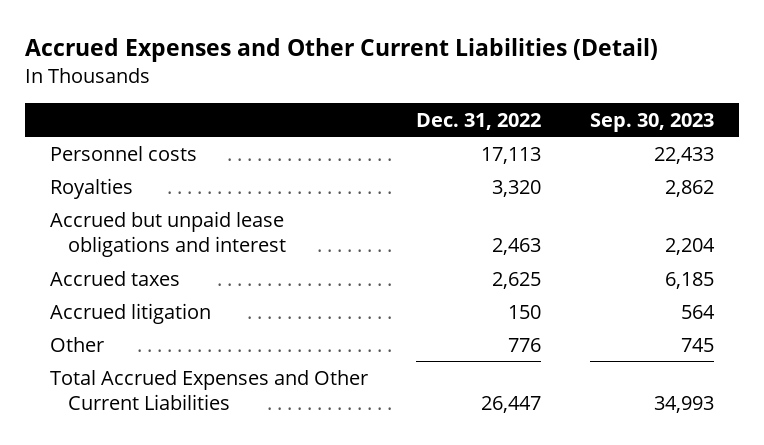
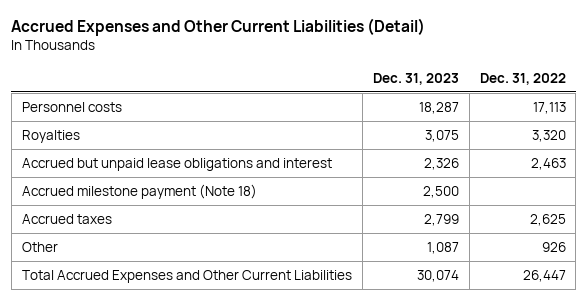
[590,112,715,132] Sep. 30, 2023 -> none
none -> [372,72,459,85] Dec. 31, 2023
none -> [21,183,257,199] Accrued milestone payment (Note 18)
[49,302,211,324] Accrued litigation -> none
[508,337,542,352] 776 -> [541,241,566,252] 926

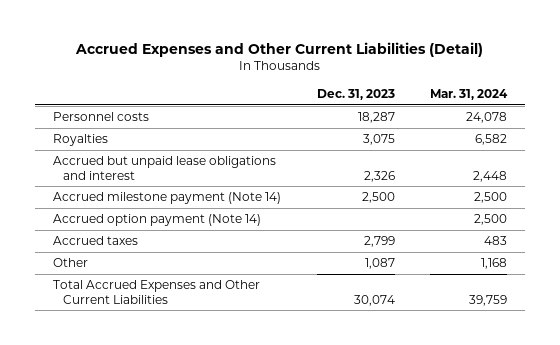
[479,72,566,85] Dec. 31, 2022 -> none
none -> [430,88,509,100] Mar. 31, 2024
[21,183,257,199] Accrued milestone payment (Note 18) -> [53,192,282,205] Accrued milestone payment (Note 14)
none -> [53,214,262,227] Accrued option payment (Note 14)

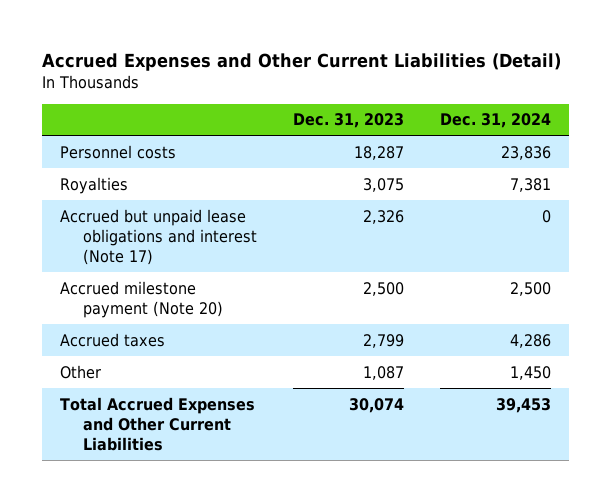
[430,88,509,100] Mar. 31, 2024 -> none
none -> [439,113,551,129] Dec. 31, 2024
[53,214,262,227] Accrued option payment (Note 14) -> none
[53,156,277,180] Accrued but unpaid lease obligations and interest -> [60,208,257,265] Accrued but unpaid lease obligations and interest (Note 17)
[53,192,282,205] Accrued milestone payment (Note 14) -> [60,280,223,318] Accrued milestone payment (Note 20)

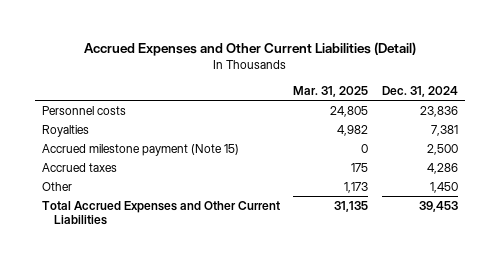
[292,113,404,129] Dec. 31, 2023 -> none
none -> [293,86,369,98] Mar. 31, 2025
[60,208,257,265] Accrued but unpaid lease obligations and interest (Note 17) -> none
[60,280,223,318] Accrued milestone payment (Note 20) -> [41,143,239,156] Accrued milestone payment (Note 15)

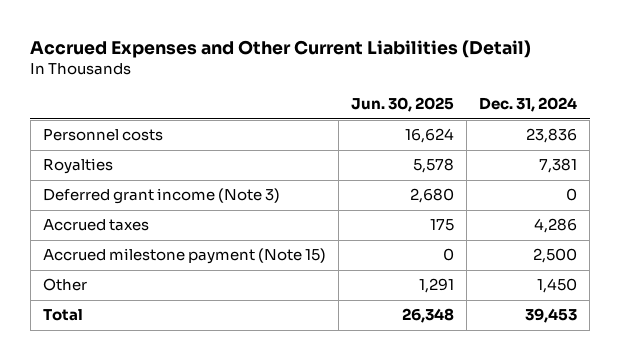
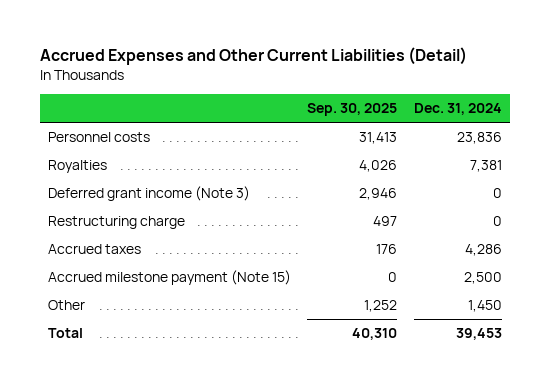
[351,97,455,113] Jun. 30, 2025 -> none
none -> [307,103,398,117] Sep. 30, 2025
none -> [47,216,185,230] Restructuring charge

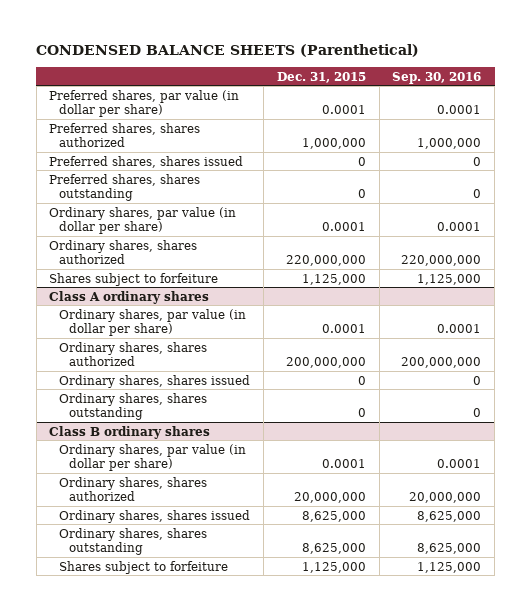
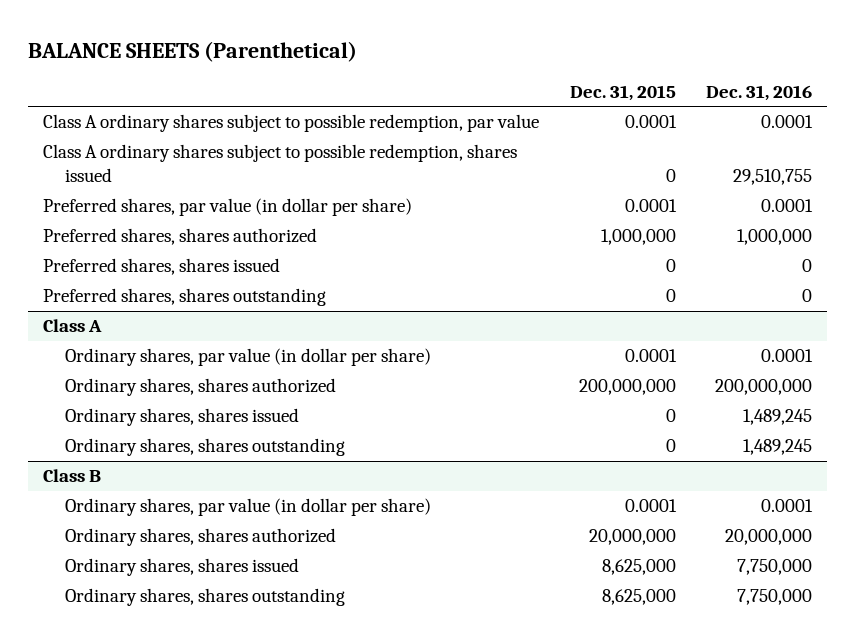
[36,43,420,57] CONDENSED BALANCE SHEETS (Parenthetical) -> [28,40,358,62] BALANCE SHEETS (Parenthetical)
[392,71,482,84] Sep. 30, 2016 -> none
none -> [706,84,813,101] Dec. 31, 2016
none -> [43,114,540,133] Class A ordinary shares subject to possible redemption, par value
none -> [43,144,518,183] Class A ordinary shares subject to possible redemption, shares issued
[49,206,237,234] Ordinary shares, par value (in dollar per share) -> none
[49,239,198,264] Ordinary shares, shares authorized -> none
[49,272,219,286] Shares subject to forfeiture -> none
[49,290,210,304] Class A ordinary shares -> [43,319,103,333] Class A
[49,425,211,439] Class B ordinary shares -> [43,469,102,483] Class B
[59,560,229,574] Shares subject to forfeiture -> none

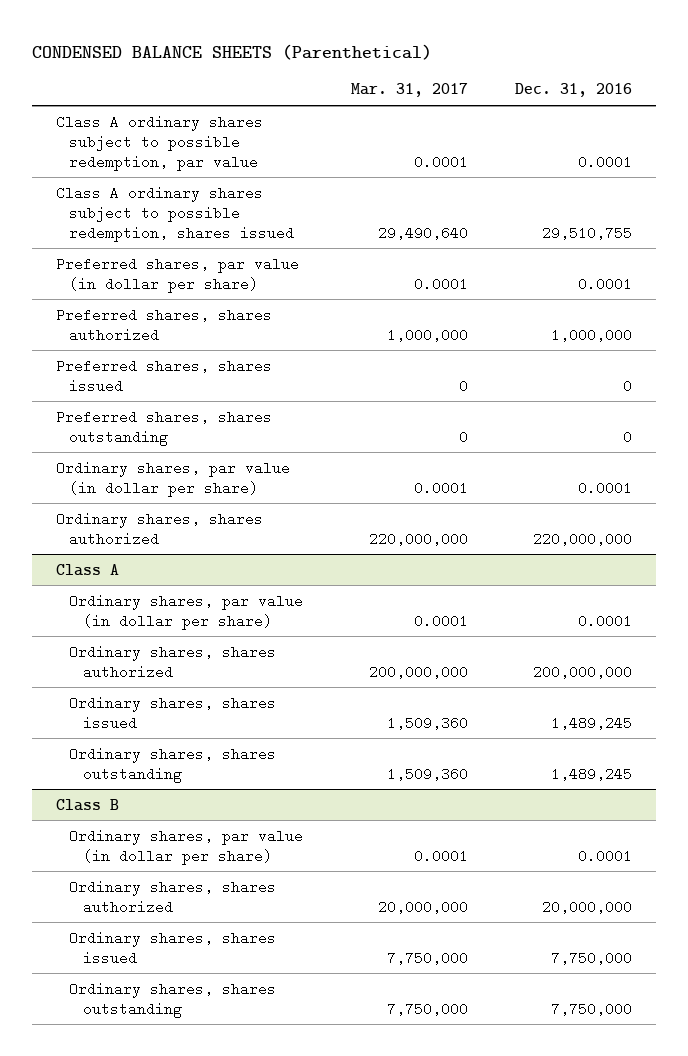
[28,40,358,62] BALANCE SHEETS (Parenthetical) -> [32,43,433,60] CONDENSED BALANCE SHEETS (Parenthetical)
[569,84,676,101] Dec. 31, 2015 -> none
none -> [350,83,468,98] Mar. 31, 2017
none -> [55,460,290,497] Ordinary shares, par value (in dollar per share)
none -> [55,511,263,546] Ordinary shares, shares authorized

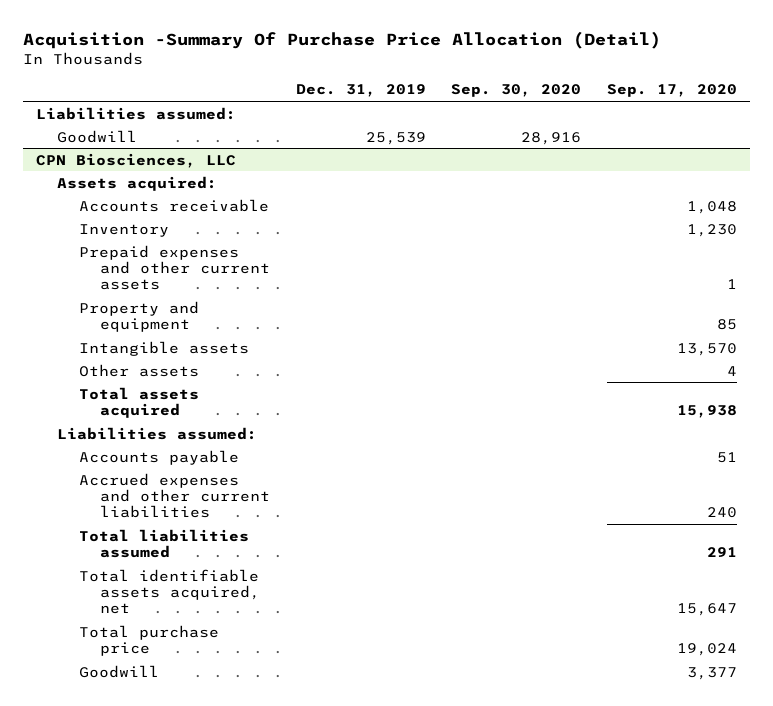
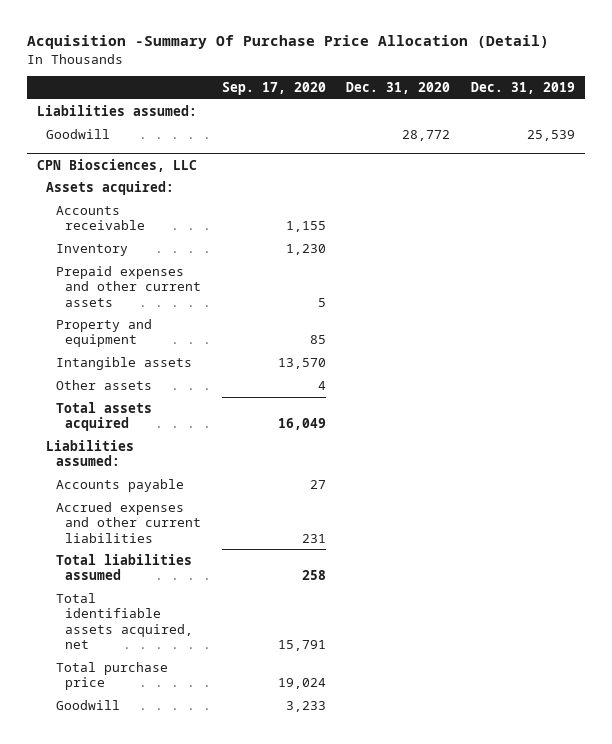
[451,84,582,98] Sep. 30, 2020 -> none
none -> [346,82,451,95] Dec. 31, 2020
[687,200,738,214] 1,048 -> [285,221,326,233] 1,155
[727,279,738,290] 1 -> [317,297,326,307] 5
[677,404,738,418] 15,938 -> [277,418,326,431] 16,049
[717,451,738,463] 51 -> [309,479,326,489] 27
[707,507,738,519] 240 -> [301,533,326,543] 231
[707,546,738,557] 291 -> [301,570,326,581] 258
[677,603,738,617] 15,647 -> [277,640,326,652] 15,791
[687,666,738,680] 3,377 -> [285,700,326,712] 3,233

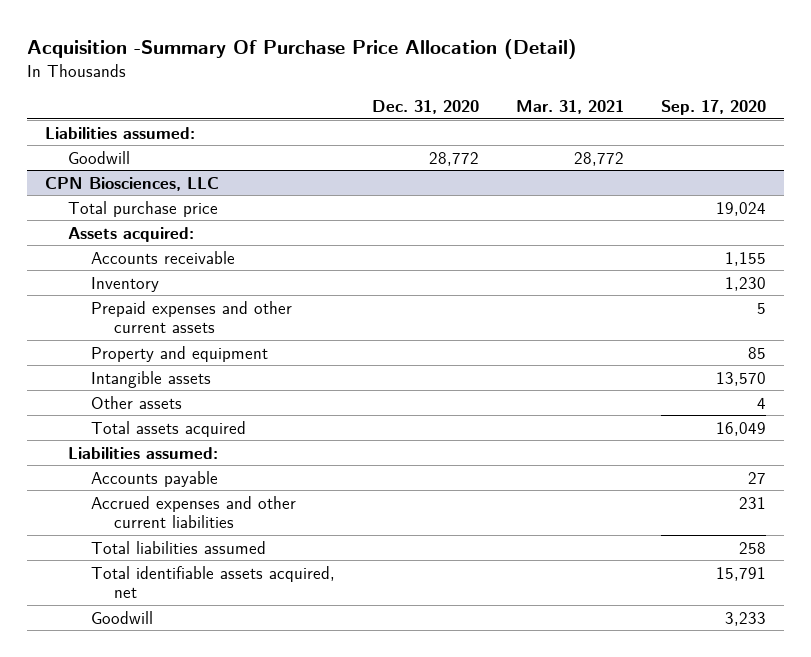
[471,82,576,95] Dec. 31, 2019 -> none
none -> [515,100,624,115] Mar. 31, 2021
[55,661,168,691] Total purchase price -> [68,200,219,217] Total purchase price

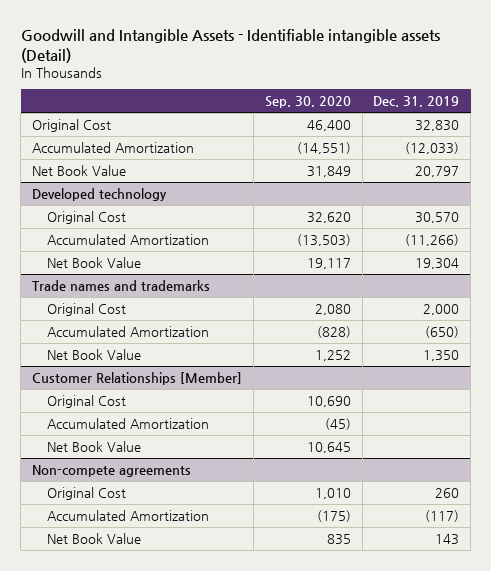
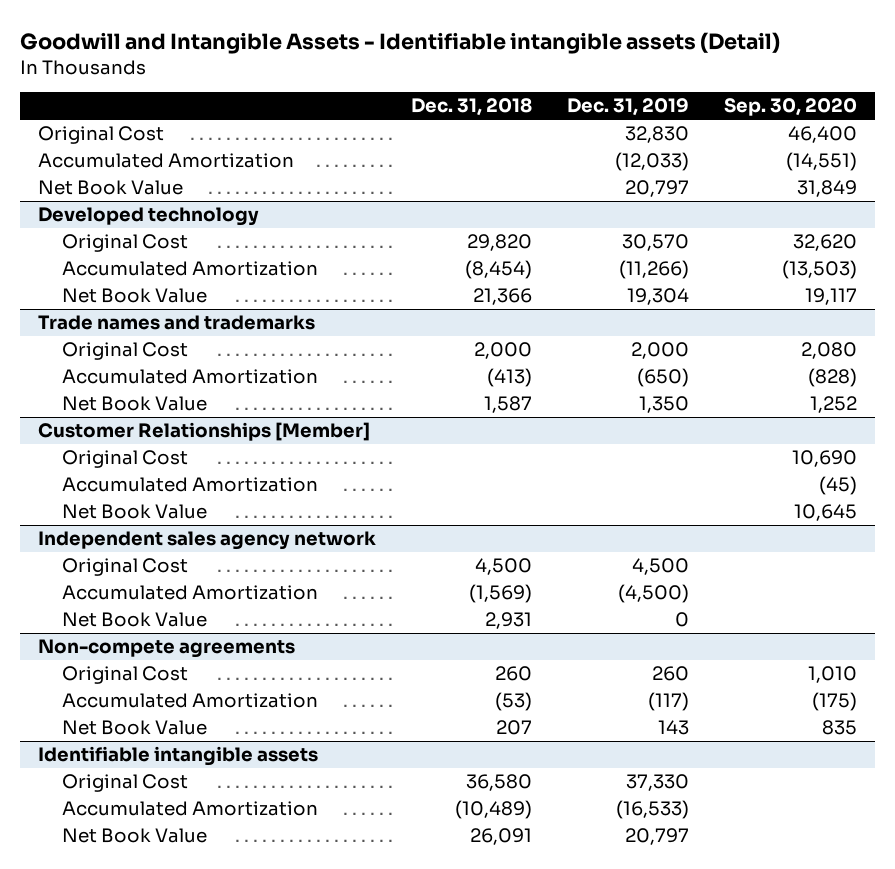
none -> [410,98,532,117] Dec. 31, 2018
none -> [37,531,376,551] Independent sales agency network
none -> [62,558,189,577] Original Cost
none -> [62,585,319,601] Accumulated Amortization
none -> [62,612,208,628] Net Book Value
none -> [37,746,318,767] Identifiable intangible assets
none -> [62,774,189,793] Original Cost
none -> [62,801,319,817] Accumulated Amortization
none -> [62,828,208,844] Net Book Value

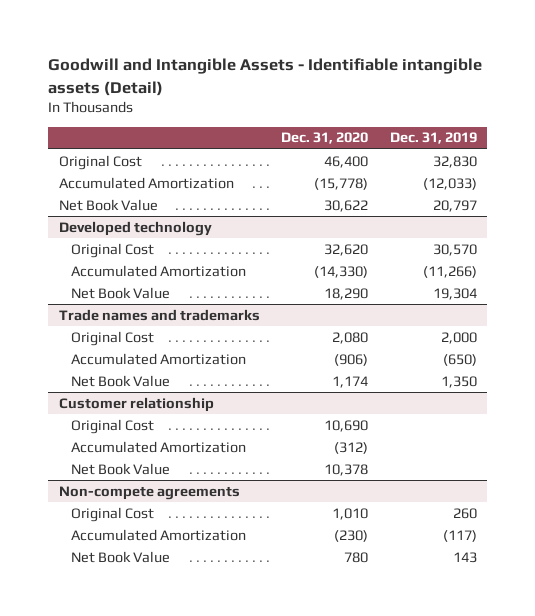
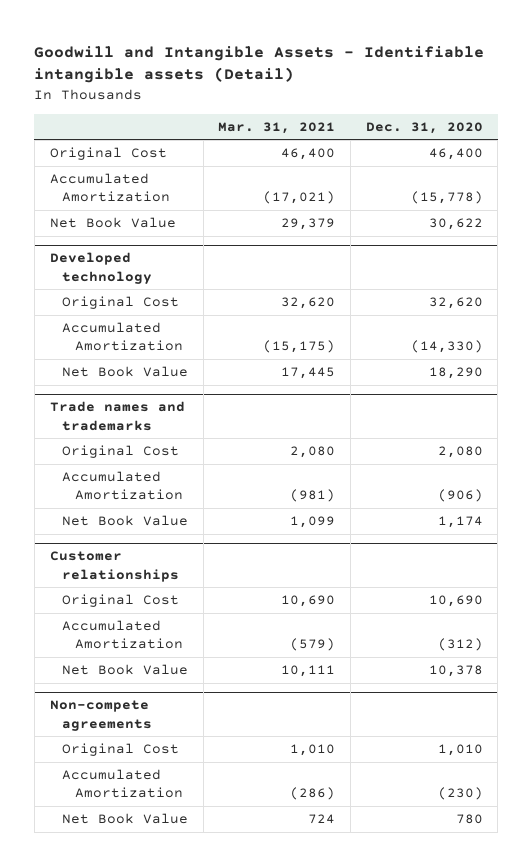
[389,132,477,145] Dec. 31, 2019 -> none
none -> [218,121,336,134] Mar. 31, 2021
[58,396,214,412] Customer relationship -> [49,551,180,582] Customer relationships

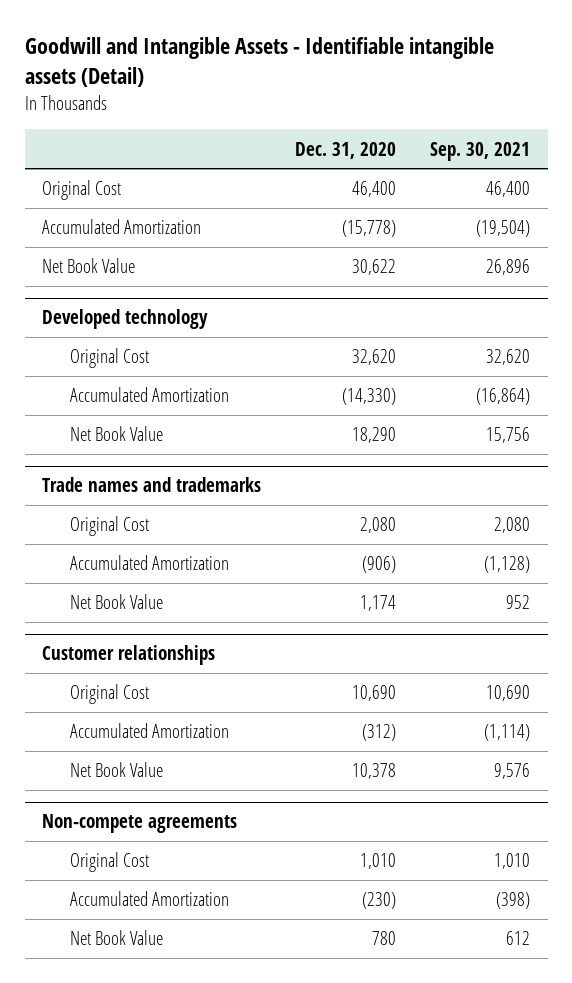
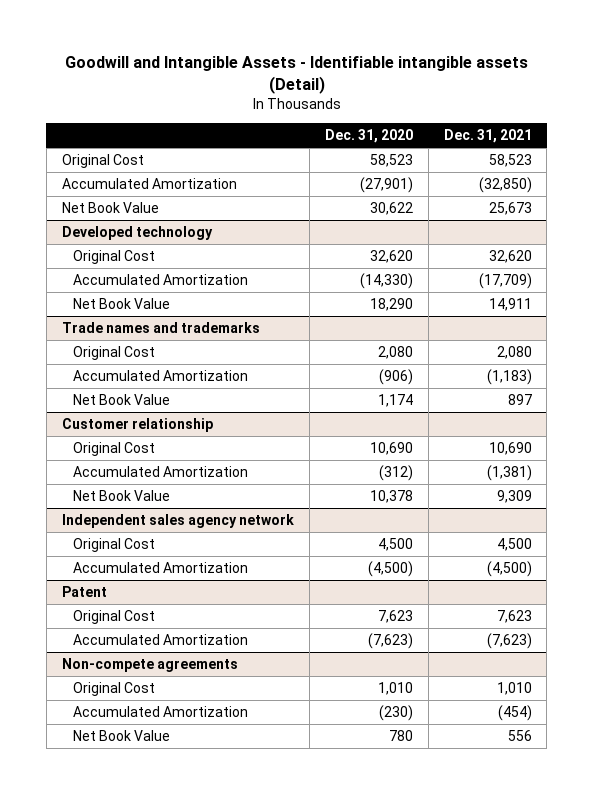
[430,141,531,161] Sep. 30, 2021 -> none
none -> [443,129,532,144] Dec. 31, 2021
[352,181,397,198] 46,400 -> [369,154,413,168] 58,523
[342,220,397,238] (15,778) -> [359,177,413,194] (27,901)
[41,645,215,666] Customer relationships -> [61,418,213,433] Customer relationship
none -> [61,514,294,529] Independent sales agency network
none -> [73,538,156,553] Original Cost
none -> [73,562,249,574] Accumulated Amortization
none -> [61,586,107,598] Patent
none -> [73,610,156,625] Original Cost
none -> [73,634,249,646] Accumulated Amortization

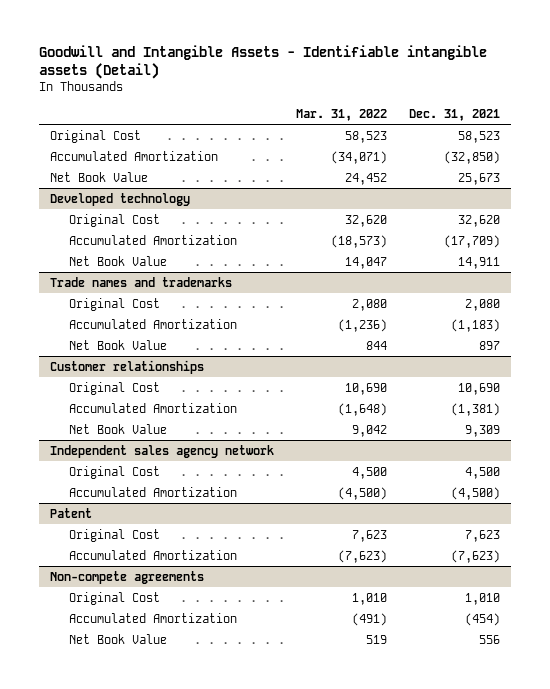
[324,129,413,144] Dec. 31, 2020 -> none
none -> [296,108,388,121] Mar. 31, 2022
[61,418,213,433] Customer relationship -> [50,359,205,374] Customer relationships

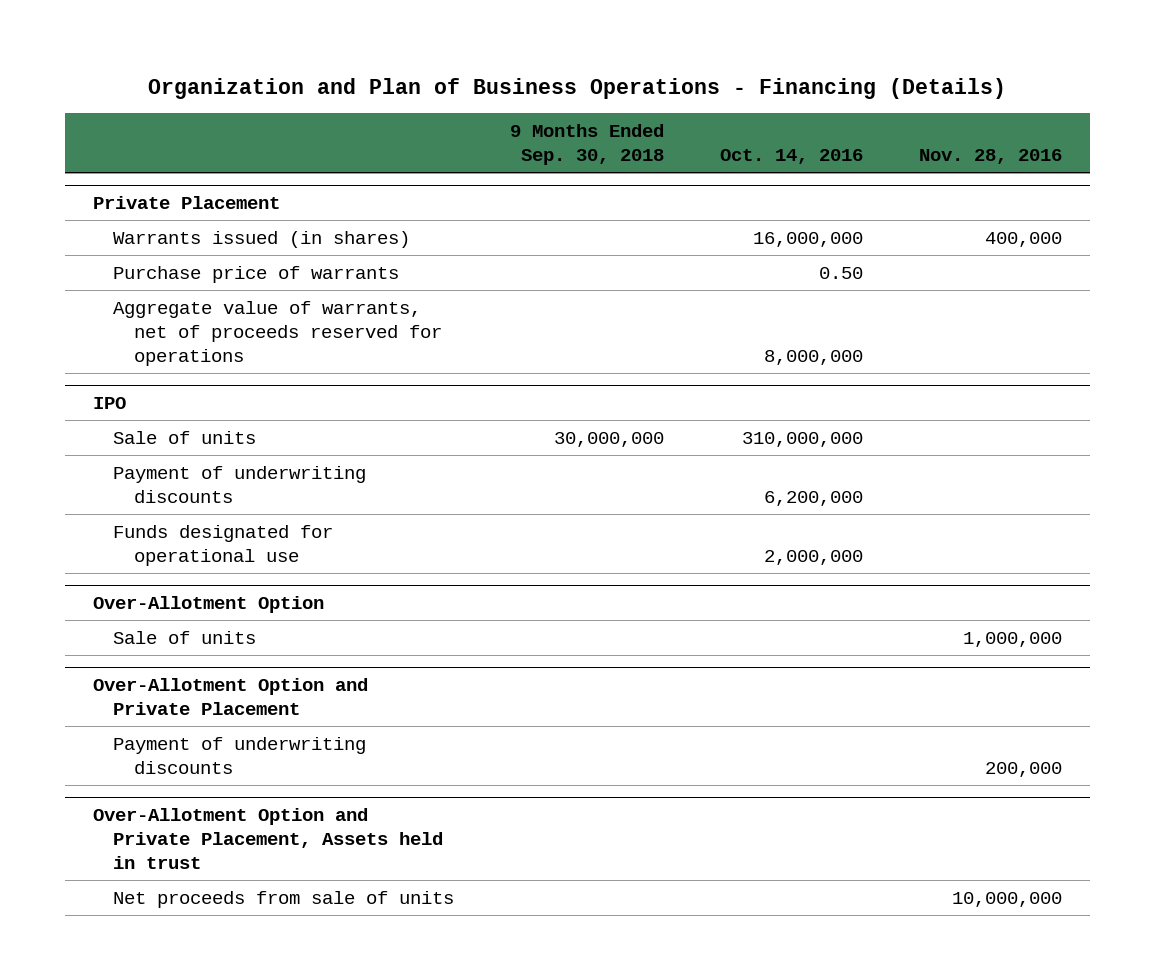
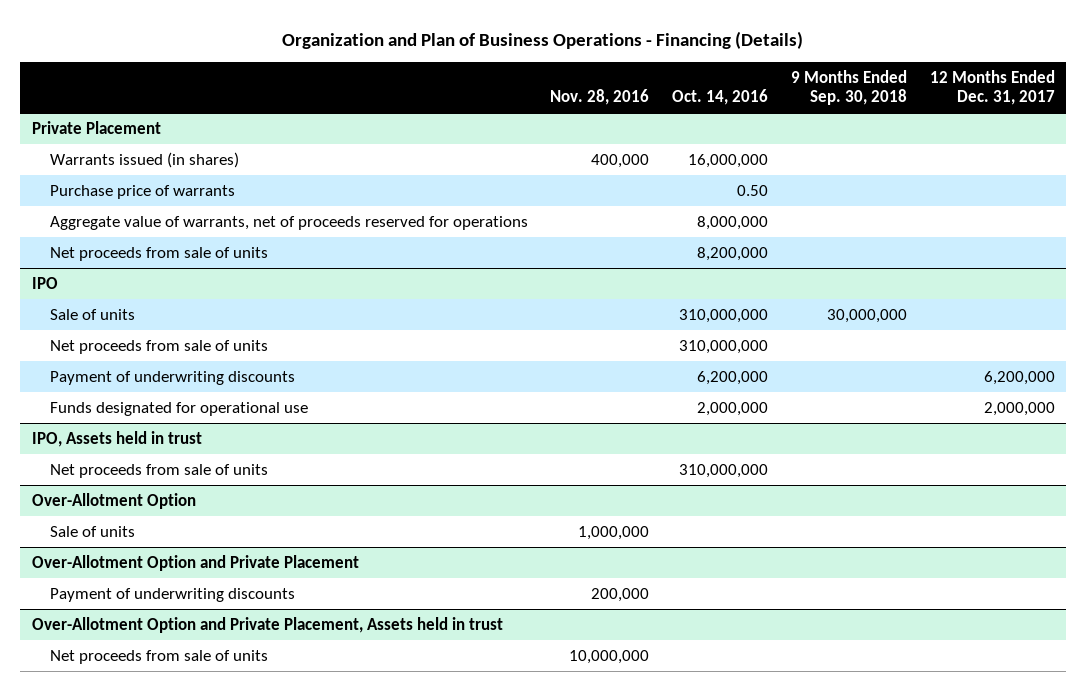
none -> [929,69,1055,106] 12 Months Ended Dec. 31, 2017
none -> [49,246,268,261] Net proceeds from sale of units
none -> [49,339,268,354] Net proceeds from sale of units
none -> [31,430,202,447] IPO, Assets held in trust
none -> [49,463,268,478] Net proceeds from sale of units

